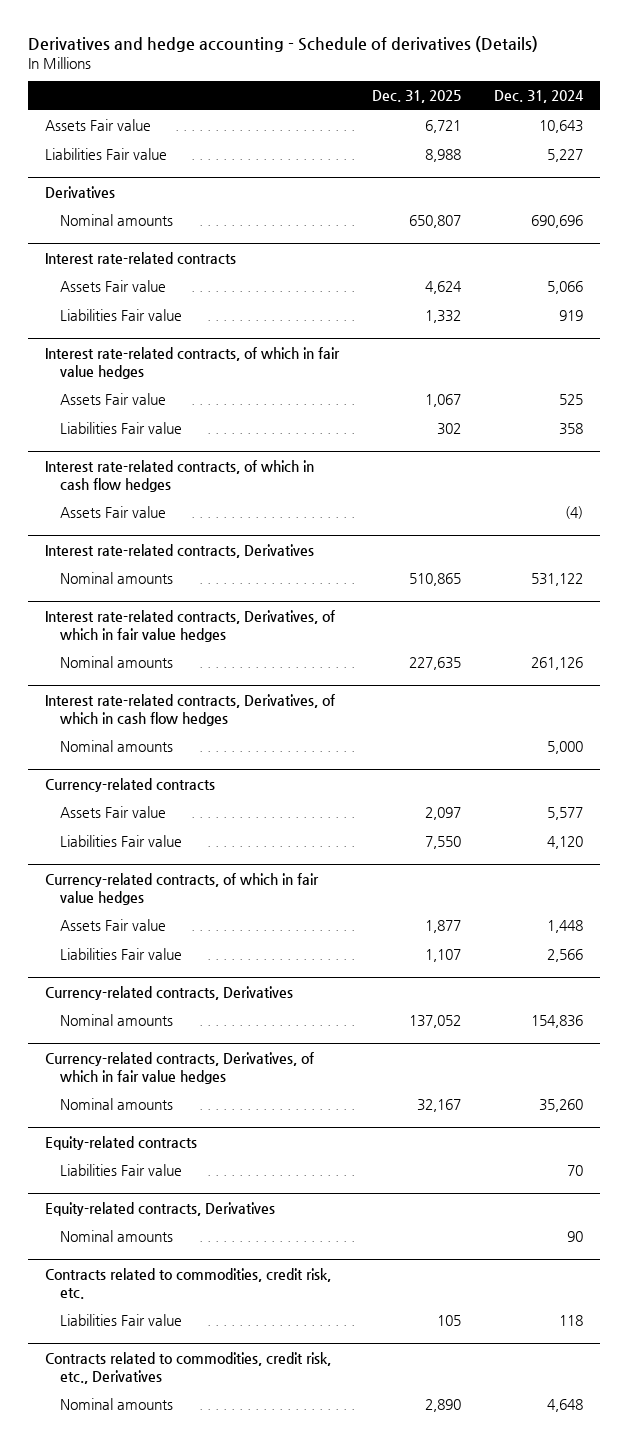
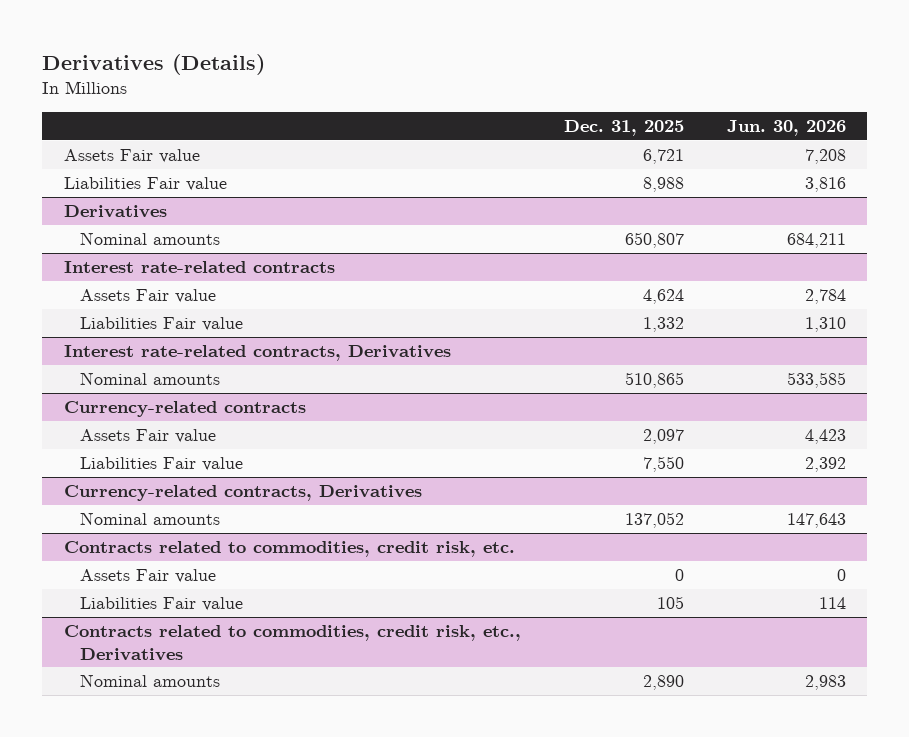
[27,36,538,53] Derivatives and hedge accounting - Schedule of derivatives (Details) -> [42,53,266,75] Derivatives (Details)
[494,90,585,104] Dec. 31, 2024 -> none
none -> [726,120,846,137] Jun. 30, 2026
[44,346,340,379] Interest rate-related contracts, of which in fair value hedges -> none
[59,393,166,406] Assets Fair value -> none
[59,422,182,435] Liabilities Fair value -> none
[44,459,314,492] Interest rate-related contracts, of which in cash flow hedges -> none
[59,506,166,519] Assets Fair value -> none
[44,609,335,642] Interest rate-related contracts, Derivatives, of which in fair value hedges -> none
[59,656,173,669] Nominal amounts -> none
[44,693,335,726] Interest rate-related contracts, Derivatives, of which in cash flow hedges -> none
[59,740,173,753] Nominal amounts -> none
[44,872,319,905] Currency-related contracts, of which in fair value hedges -> none
[59,919,166,932] Assets Fair value -> none
[59,948,182,961] Liabilities Fair value -> none
[44,1051,314,1084] Currency-related contracts, Derivatives, of which in fair value hedges -> none
[59,1098,173,1111] Nominal amounts -> none
[44,1135,197,1150] Equity-related contracts -> none
[59,1164,182,1177] Liabilities Fair value -> none
[44,1201,275,1216] Equity-related contracts, Derivatives -> none
[59,1230,173,1243] Nominal amounts -> none
none -> [80,569,217,584] Assets Fair value

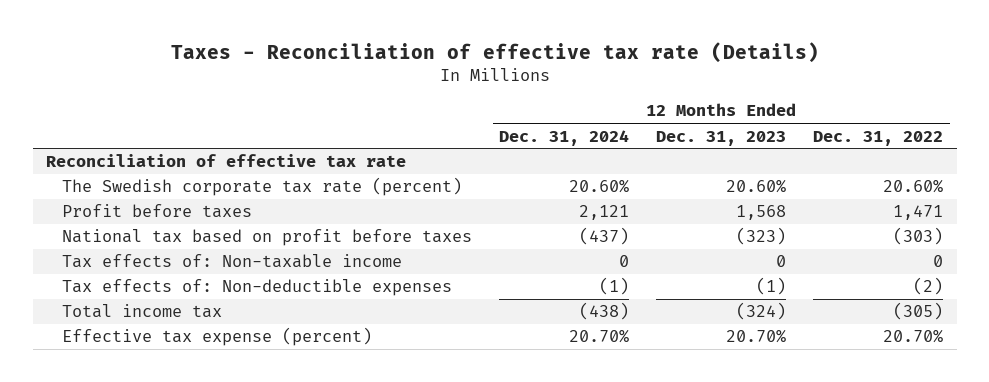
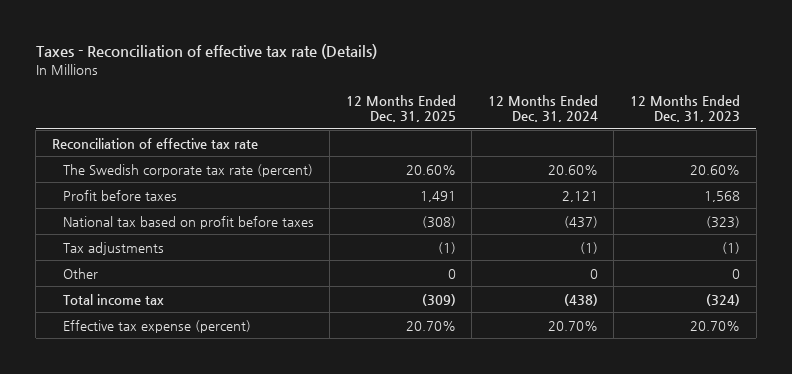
[813,130,944,146] Dec. 31, 2022 -> none
none -> [345,94,456,123] 12 Months Ended Dec. 31, 2025
[62,254,403,269] Tax effects of: Non-taxable income -> none
[62,279,453,297] Tax effects of: Non-deductible expenses -> [62,241,164,255] Tax adjustments
none -> [62,267,98,279] Other

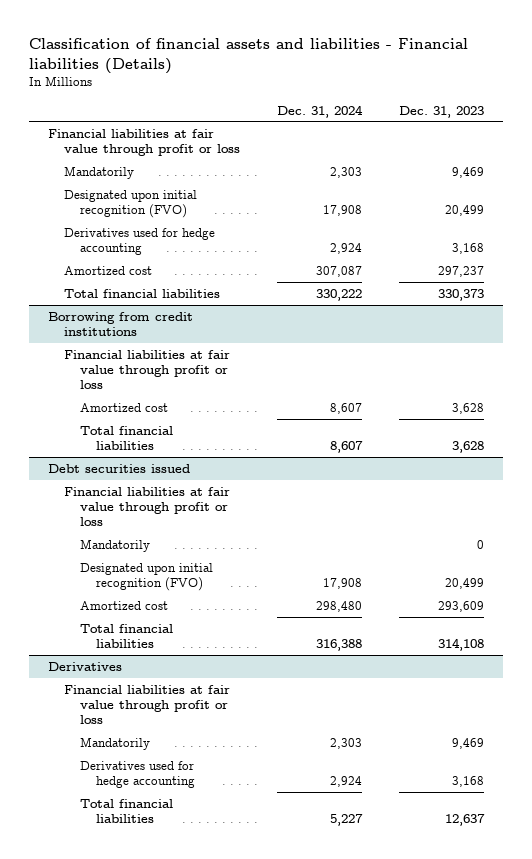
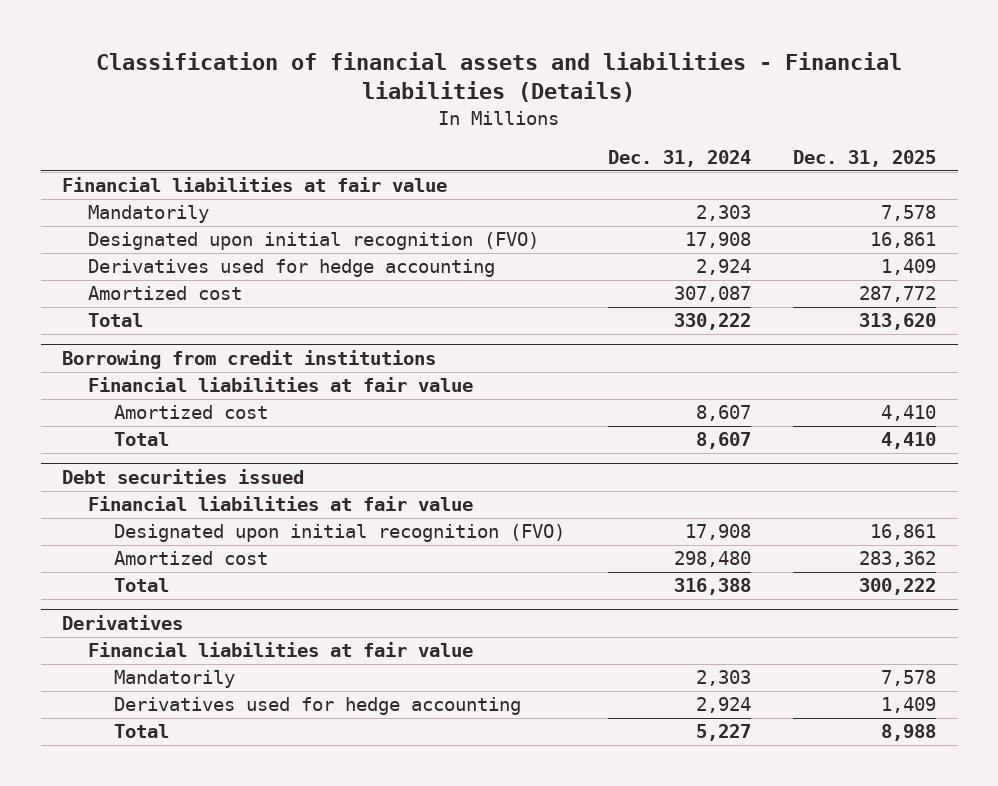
[399,105,485,118] Dec. 31, 2023 -> none
none -> [793,150,937,168] Dec. 31, 2025
[47,128,240,157] Financial liabilities at fair value through profit or loss -> [62,177,448,193] Financial liabilities at fair value
[63,288,220,298] Total financial liabilities -> [88,313,144,328] Total
[63,349,230,390] Financial liabilities at fair value through profit or loss -> [88,377,474,393] Financial liabilities at fair value
[79,425,173,451] Total financial liabilities -> [113,432,169,447] Total
[79,538,150,552] Mandatorily -> none
[63,486,230,527] Financial liabilities at fair value through profit or loss -> [88,496,474,512] Financial liabilities at fair value
[79,623,173,649] Total financial liabilities -> [113,578,169,593] Total
[63,684,230,725] Financial liabilities at fair value through profit or loss -> [88,642,474,658] Financial liabilities at fair value
[79,798,173,824] Total financial liabilities -> [113,724,169,739] Total

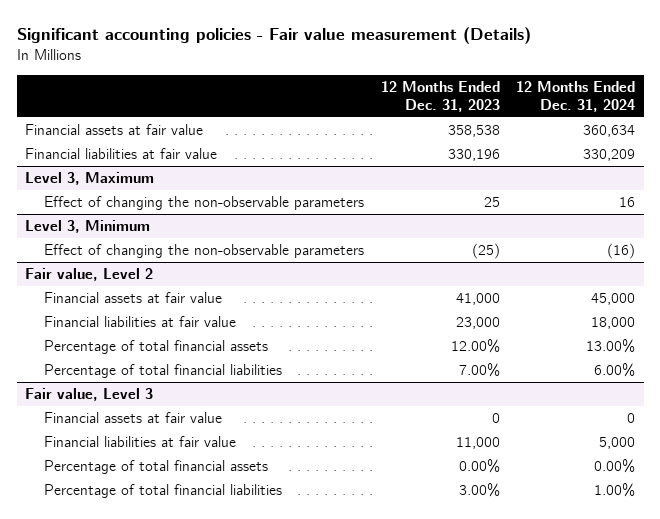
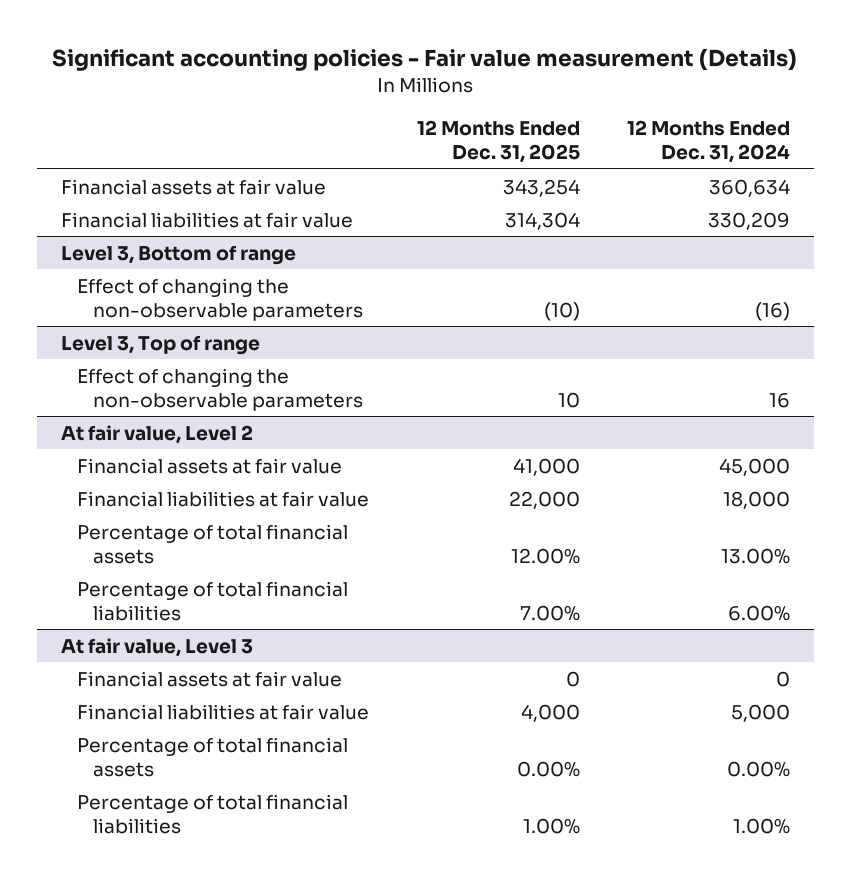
[380,81,500,112] 12 Months Ended Dec. 31, 2023 -> none
none -> [416,120,580,164] 12 Months Ended Dec. 31, 2025
[24,172,154,186] Level 3, Maximum -> none
[44,196,365,211] Effect of changing the non-observable parameters -> none
[24,220,150,234] Level 3, Minimum -> none
none -> [60,244,296,265] Level 3, Bottom of range
none -> [60,334,260,355] Level 3, Top of range
none -> [76,367,364,411] Effect of changing the non-observable parameters
[24,268,153,282] Fair value, Level 2 -> [60,424,253,444] At fair value, Level 2
[24,388,153,402] Fair value, Level 3 -> [60,637,253,657] At fair value, Level 3

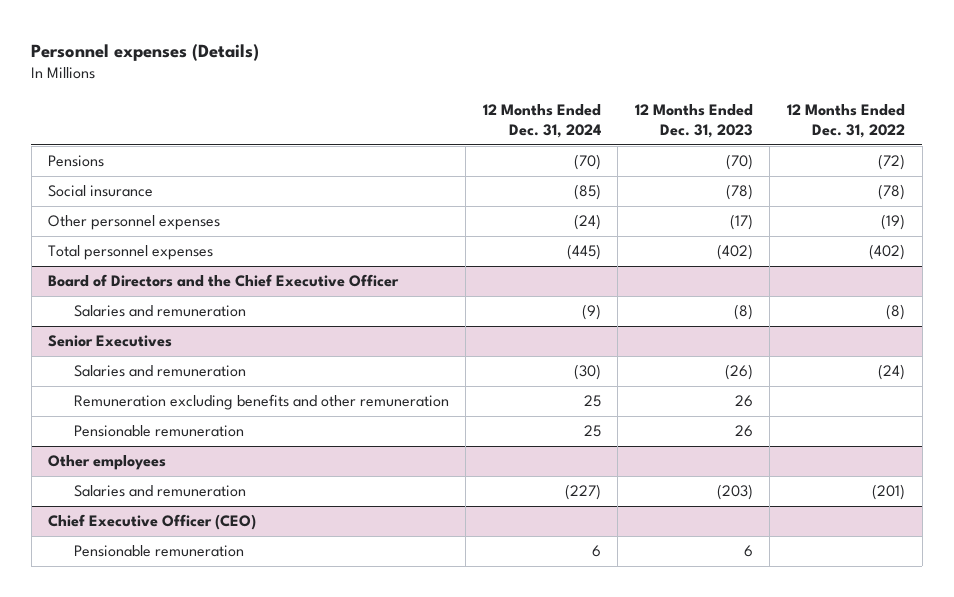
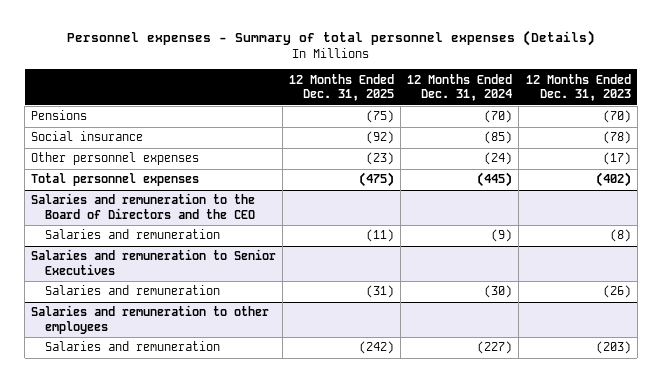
[31,43,260,61] Personnel expenses (Details) -> [66,30,595,47] Personnel expenses - Summary of total personnel expenses (Details)
[787,103,906,139] 12 Months Ended Dec. 31, 2022 -> none
none -> [289,73,395,102] 12 Months Ended Dec. 31, 2025
[48,274,400,288] Board of Directors and the Chief Executive Officer -> [31,193,256,220] Salaries and remuneration to the Board of Directors and the CEO
[48,335,173,348] Senior Executives -> [31,249,277,276] Salaries and remuneration to Senior Executives
[73,394,449,411] Remuneration excluding benefits and other remuneration -> none
[73,425,244,438] Pensionable remuneration -> none
[48,455,167,471] Other employees -> [31,305,270,335] Salaries and remuneration to other employees
[48,514,257,531] Chief Executive Officer (CEO) -> none
[73,545,244,558] Pensionable remuneration -> none

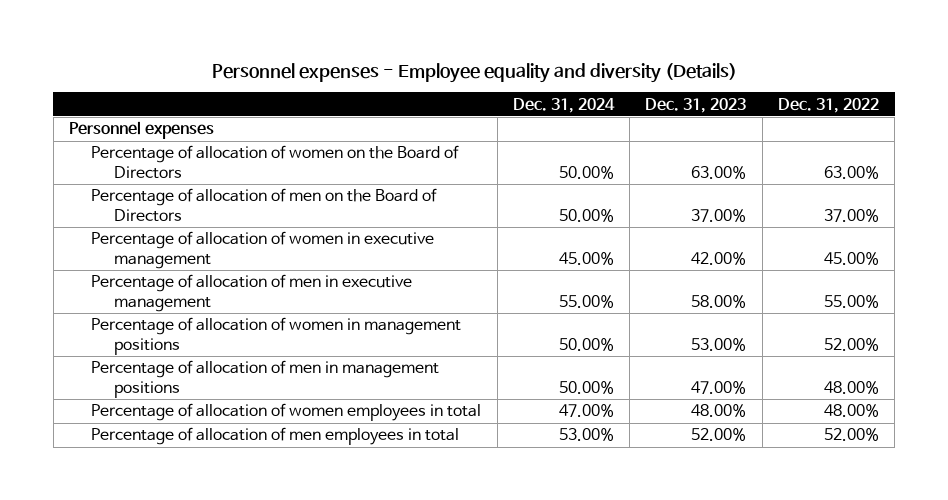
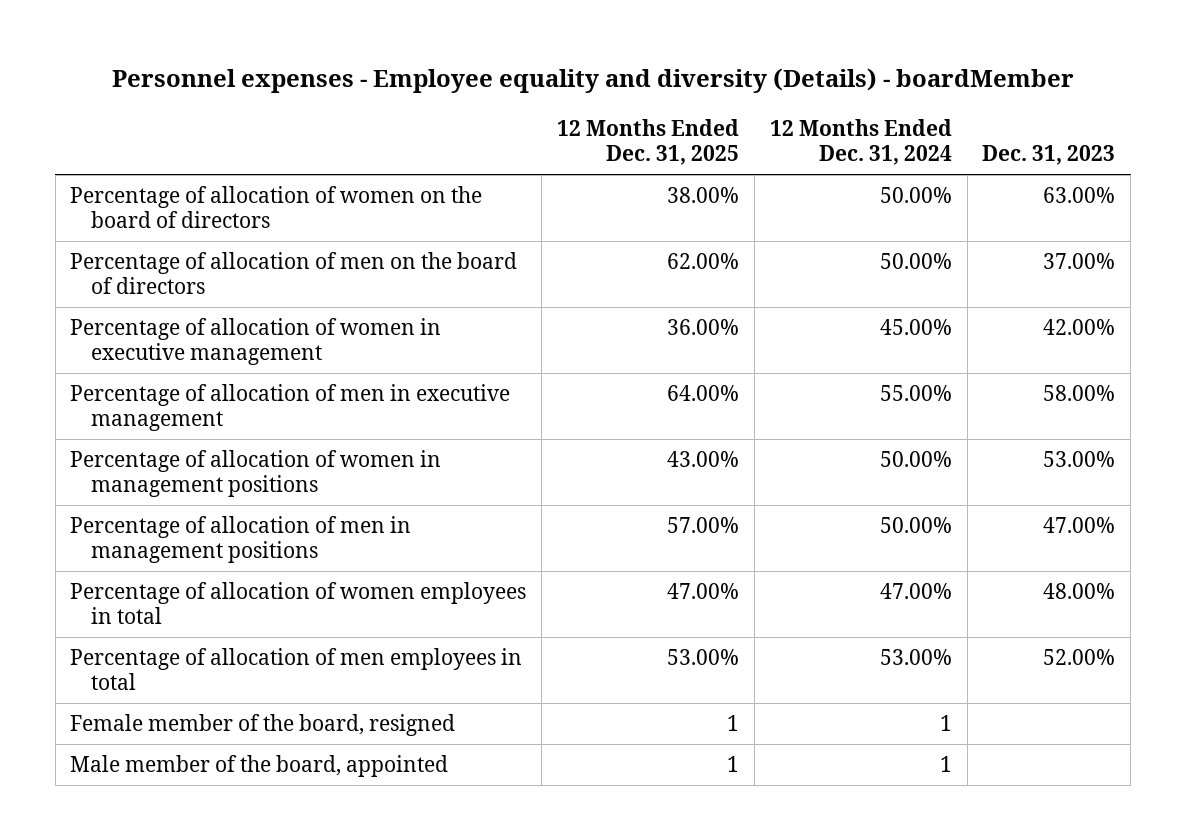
[211,63,737,84] Personnel expenses - Employee equality and diversity (Details) -> [111,68,1074,94] Personnel expenses - Employee equality and diversity (Details) - boardMember
[512,97,615,113] Dec. 31, 2024 -> none
[777,97,879,113] Dec. 31, 2022 -> none
none -> [557,119,740,166] 12 Months Ended Dec. 31, 2025
none -> [769,119,952,166] 12 Months Ended Dec. 31, 2024
[69,121,215,140] Personnel expenses -> none
[91,145,460,179] Percentage of allocation of women on the Board of Directors -> [70,186,483,229] Percentage of allocation of women on the board of directors
[91,188,438,222] Percentage of allocation of men on the Board of Directors -> [70,252,518,295] Percentage of allocation of men on the board of directors
none -> [70,714,456,737] Female member of the board, resigned
none -> [70,755,449,778] Male member of the board, appointed

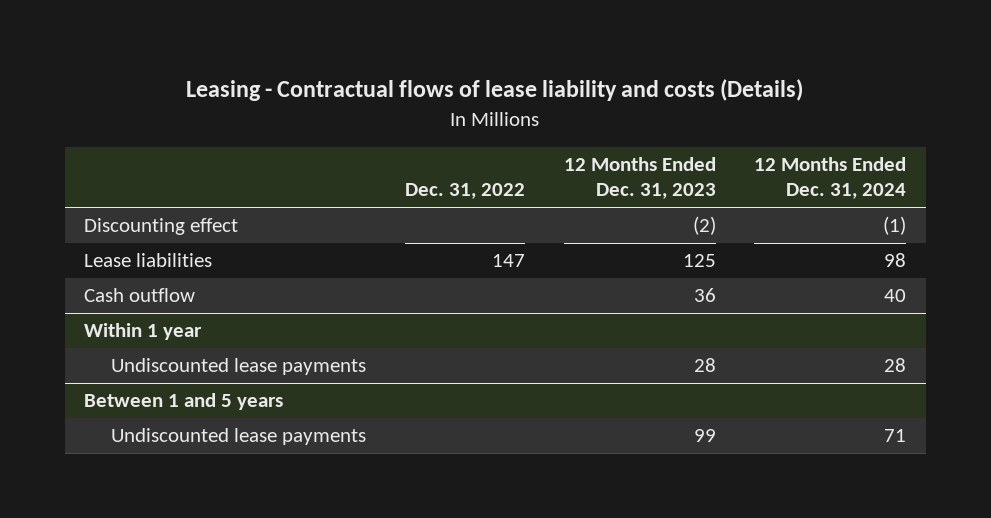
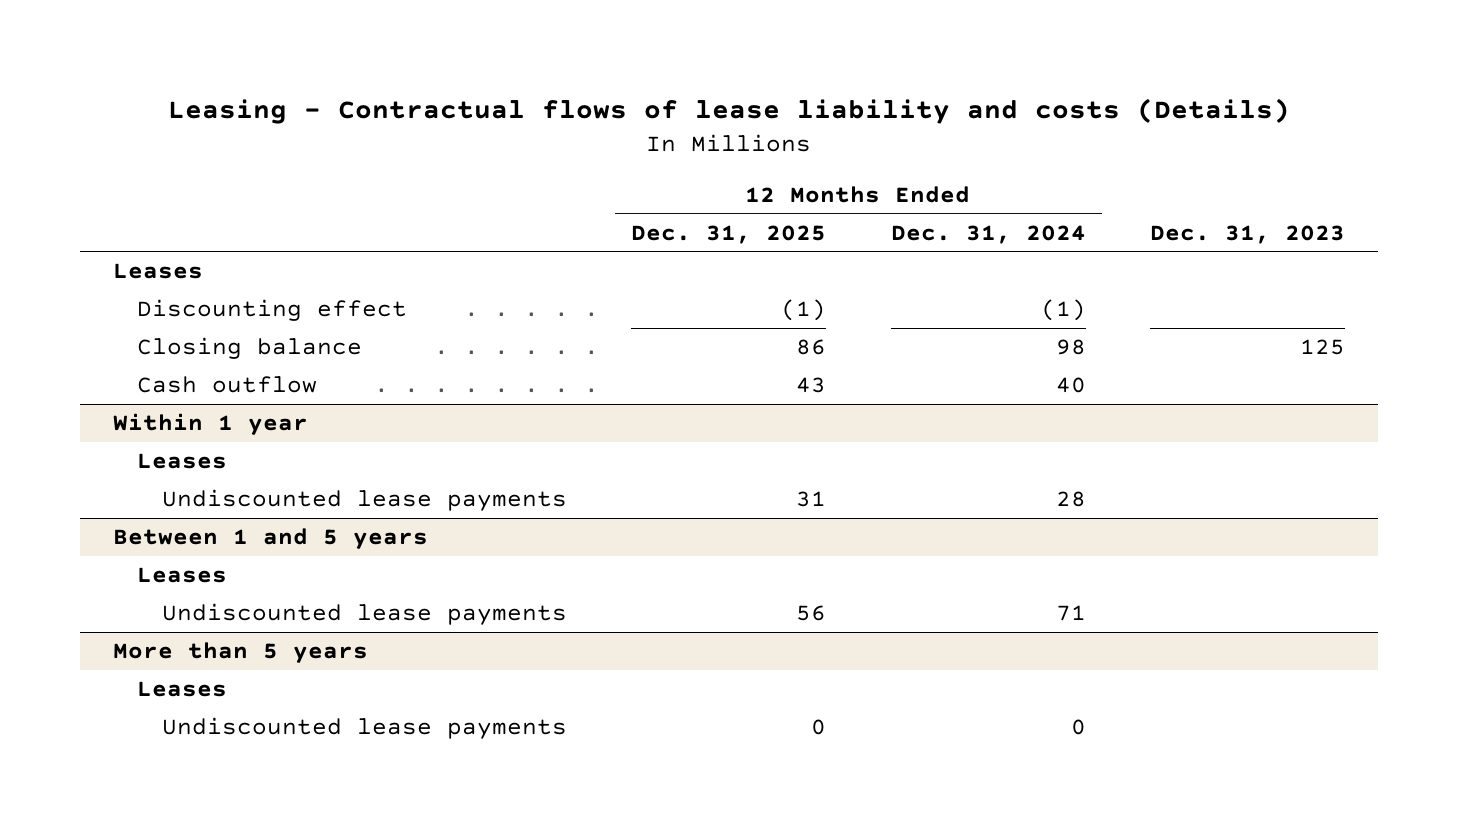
[404,183,525,200] Dec. 31, 2022 -> none
[563,157,716,200] 12 Months Ended Dec. 31, 2023 -> none
none -> [631,224,827,244] Dec. 31, 2025
none -> [1150,224,1346,244] Dec. 31, 2023
none -> [112,263,203,280] Leases
[84,253,213,268] Lease liabilities -> [137,337,363,360] Closing balance
none -> [137,453,228,470] Leases
none -> [137,567,228,584] Leases
none -> [112,642,368,664] More than 5 years
none -> [137,681,228,698] Leases
none -> [161,717,567,740] Undiscounted lease payments

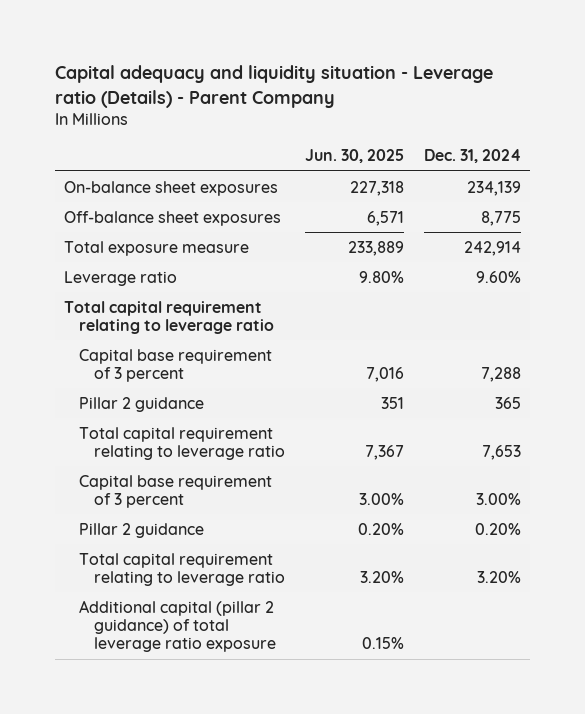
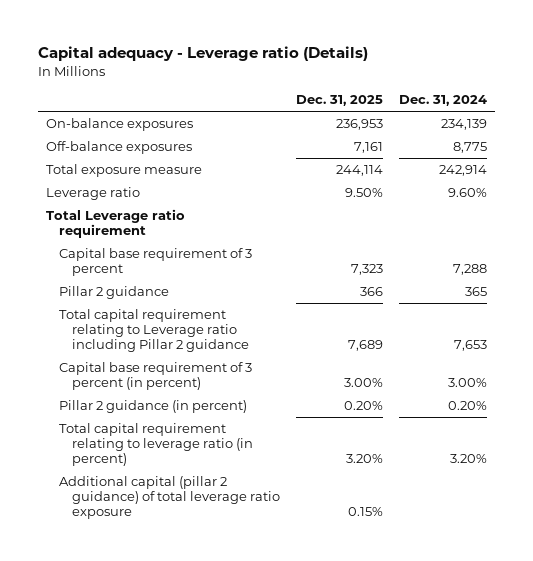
[54,65,493,108] Capital adequacy and liquidity situation - Leverage ratio (Details) - Parent Company -> [38,46,369,62] Capital adequacy - Leverage ratio (Details)
[304,149,404,164] Jun. 30, 2025 -> none
none -> [296,95,384,107] Dec. 31, 2025
[64,180,279,196] On-balance sheet exposures -> [46,117,194,131] On-balance exposures
[64,210,282,226] Off-balance sheet exposures -> [46,140,193,154] Off-balance exposures
[64,300,275,334] Total capital requirement relating to leverage ratio -> [46,208,186,238] Total Leverage ratio requirement
[79,426,286,460] Total capital requirement relating to leverage ratio -> [59,308,250,352] Total capital requirement relating to Leverage ratio including Pillar 2 guidance
[79,474,273,508] Capital base requirement of 3 percent -> [59,361,253,390] Capital base requirement of 3 percent (in percent)
[79,522,205,538] Pillar 2 guidance -> [59,399,248,413] Pillar 2 guidance (in percent)
[79,552,286,586] Total capital requirement relating to leverage ratio -> [59,422,254,466] Total capital requirement relating to leverage ratio (in percent)

